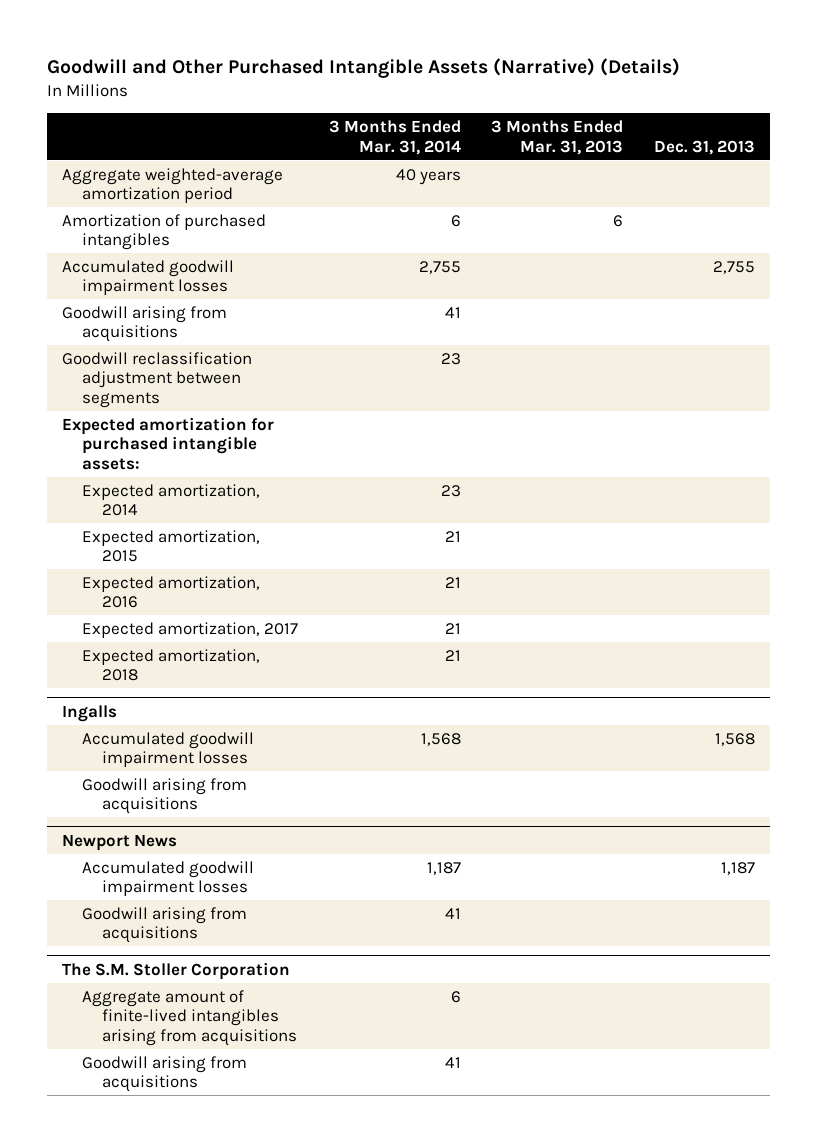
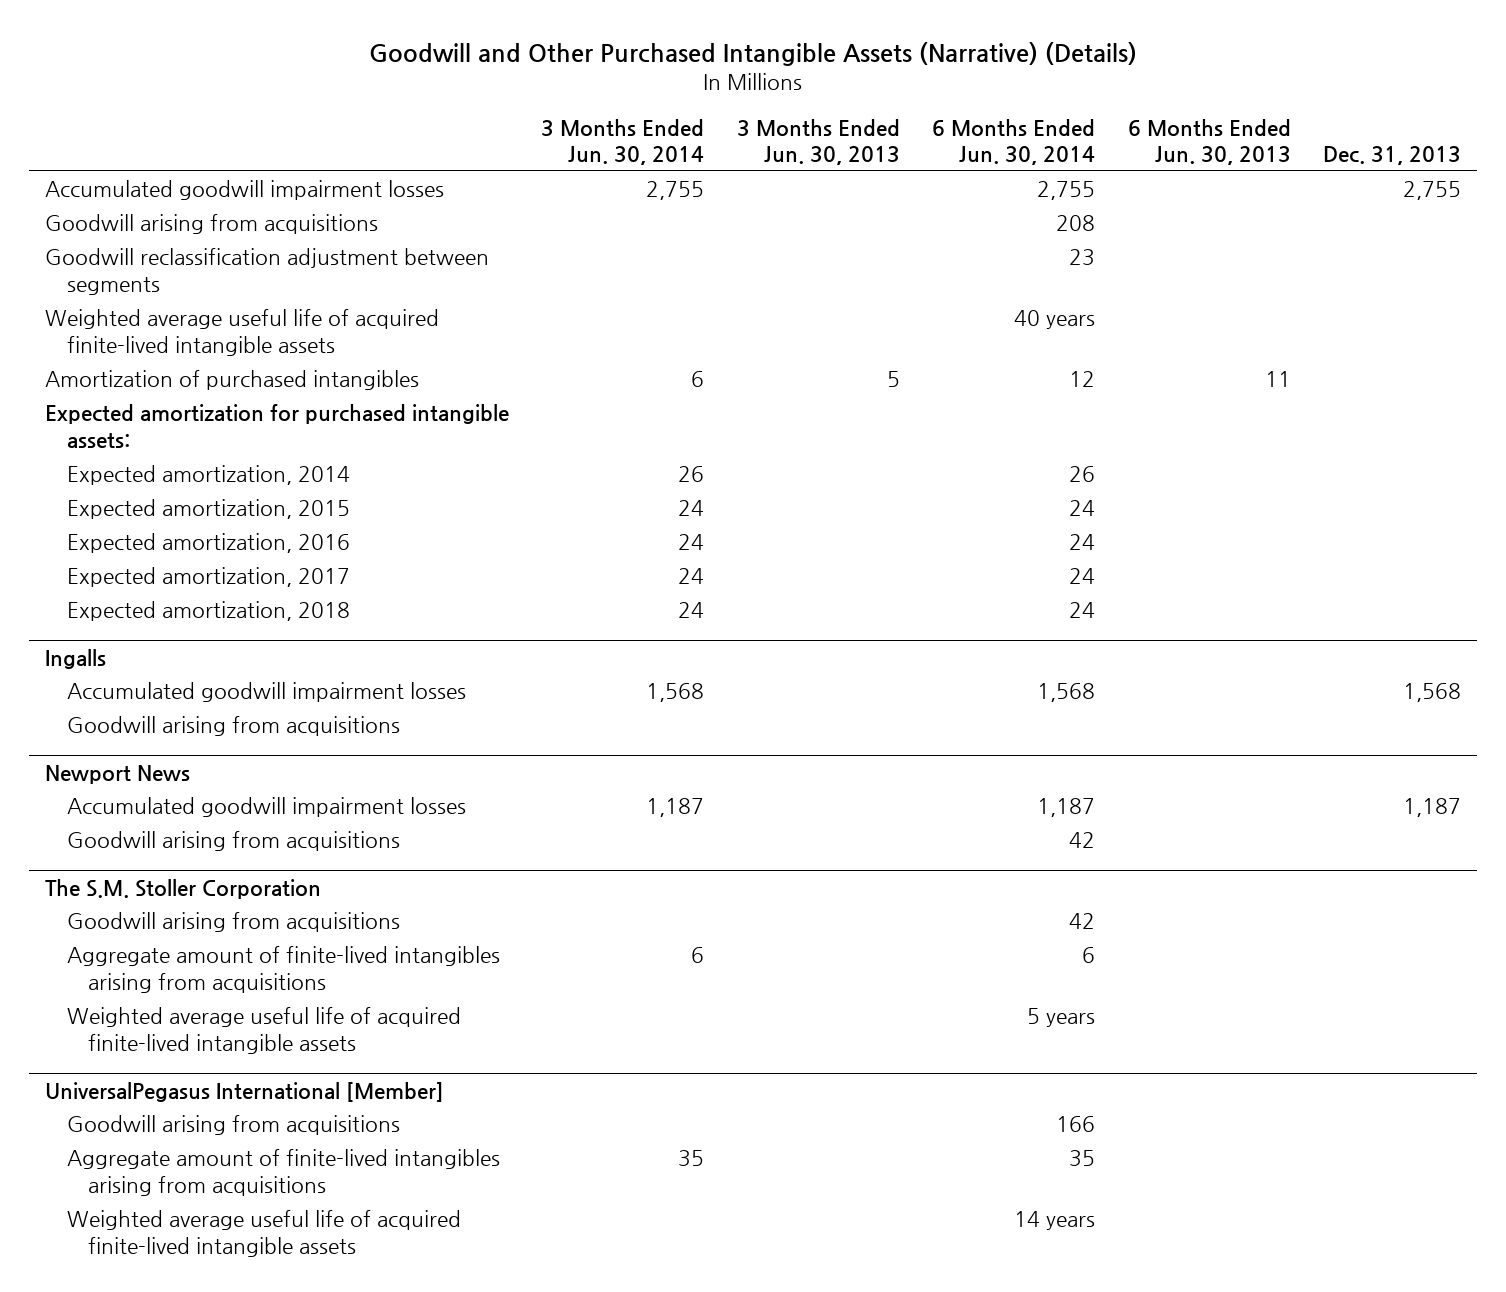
[328,119,461,155] 3 Months Ended Mar. 31, 2014 -> none
[491,119,624,155] 3 Months Ended Mar. 31, 2013 -> none
none -> [541,118,705,165] 3 Months Ended Jun. 30, 2014
none -> [736,118,900,165] 3 Months Ended Jun. 30, 2013
none -> [932,118,1096,165] 6 Months Ended Jun. 30, 2014
none -> [1127,118,1291,165] 6 Months Ended Jun. 30, 2013
[61,167,283,204] Aggregate weighted-average amortization period -> none
none -> [44,309,439,356] Weighted average useful life of acquired finite-lived intangible assets
[61,213,266,251] Amortization of purchased intangibles -> [44,370,419,391] Amortization of purchased intangibles
[82,989,298,1047] Aggregate amount of finite-lived intangibles arising from acquisitions -> [66,946,500,993] Aggregate amount of finite-lived intangibles arising from acquisitions
none -> [66,1007,461,1054] Weighted average useful life of acquired finite-lived intangible assets
none -> [44,1081,444,1102] UniversalPegasus International [Member]
none -> [66,1115,400,1136] Goodwill arising from acquisitions
none -> [66,1149,500,1196] Aggregate amount of finite-lived intangibles arising from acquisitions
none -> [66,1210,461,1257] Weighted average useful life of acquired finite-lived intangible assets

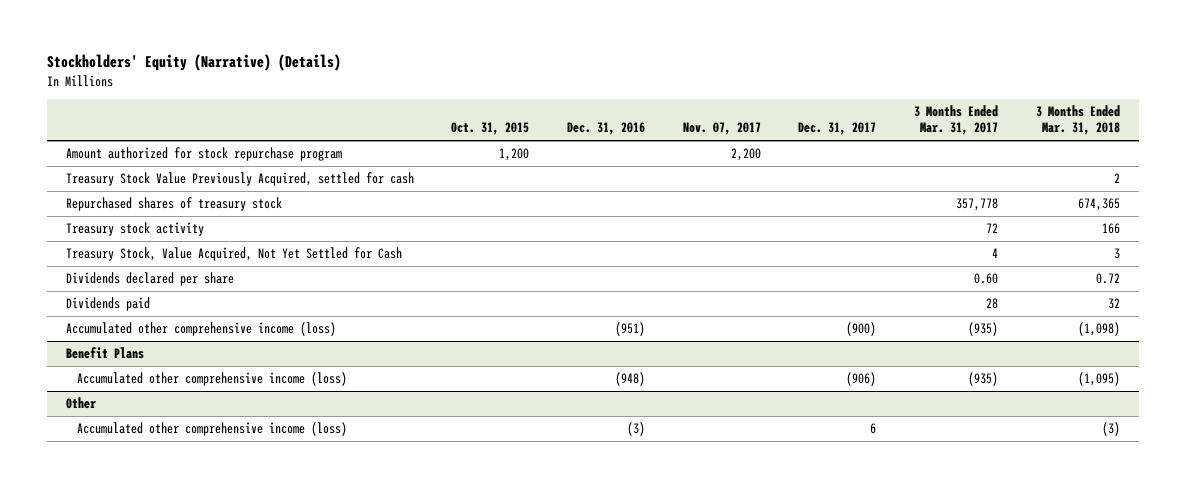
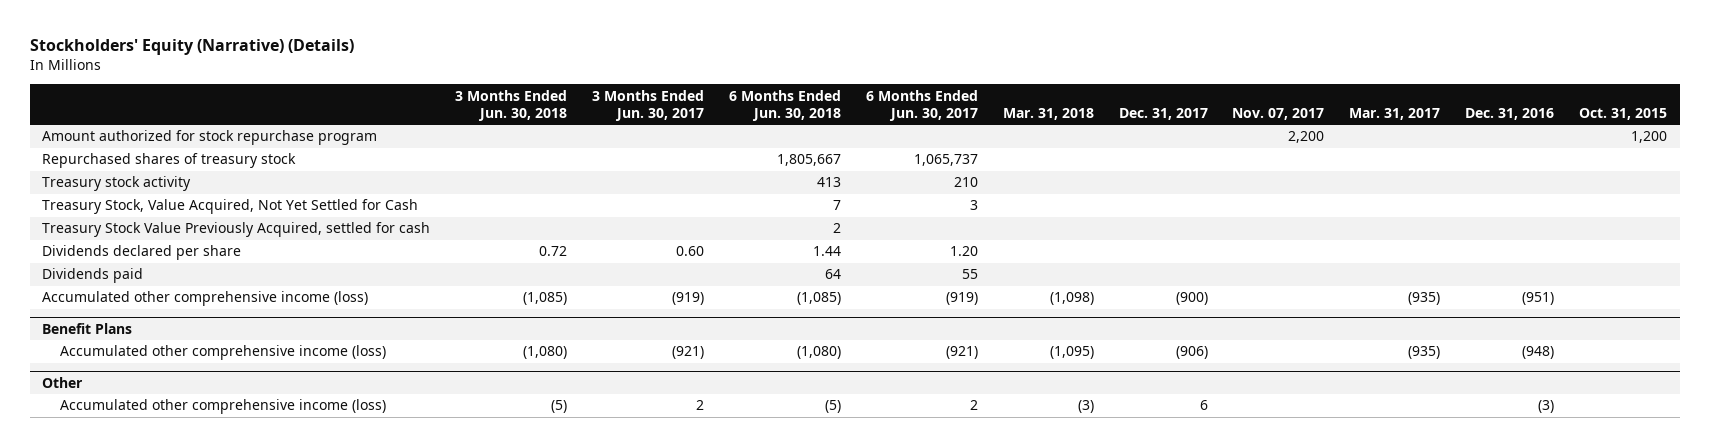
[914,105,999,136] 3 Months Ended Mar. 31, 2017 -> none
[1035,105,1120,136] 3 Months Ended Mar. 31, 2018 -> none
none -> [455,89,568,121] 3 Months Ended Jun. 30, 2018
none -> [592,89,705,121] 3 Months Ended Jun. 30, 2017
none -> [728,89,841,121] 6 Months Ended Jun. 30, 2018
none -> [865,89,978,121] 6 Months Ended Jun. 30, 2017
none -> [1002,107,1094,120] Mar. 31, 2018
none -> [1349,107,1441,120] Mar. 31, 2017
[65,172,414,187] Treasury Stock Value Previously Acquired, settled for cash -> [42,222,431,238] Treasury Stock Value Previously Acquired, settled for cash

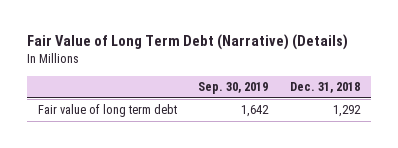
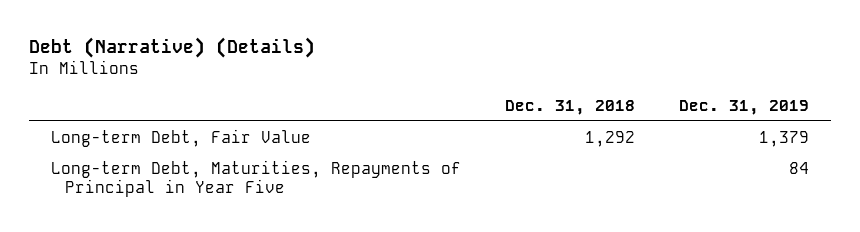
[26,34,348,51] Fair Value of Long Term Debt (Narrative) (Details) -> [28,36,315,58] Debt (Narrative) (Details)
[198,82,269,95] Sep. 30, 2019 -> none
none -> [679,99,810,115] Dec. 31, 2019
[37,104,177,118] Fair value of long term debt -> [50,128,311,147] Long-term Debt, Fair Value
none -> [50,159,461,198] Long-term Debt, Maturities, Repayments of Principal in Year Five

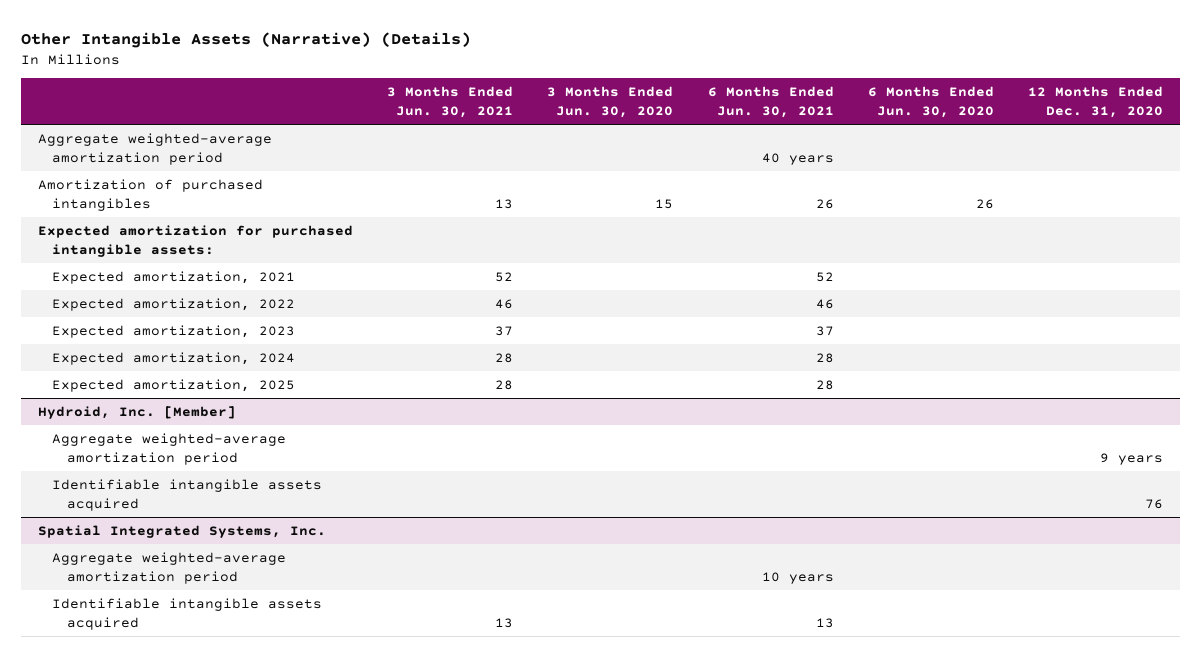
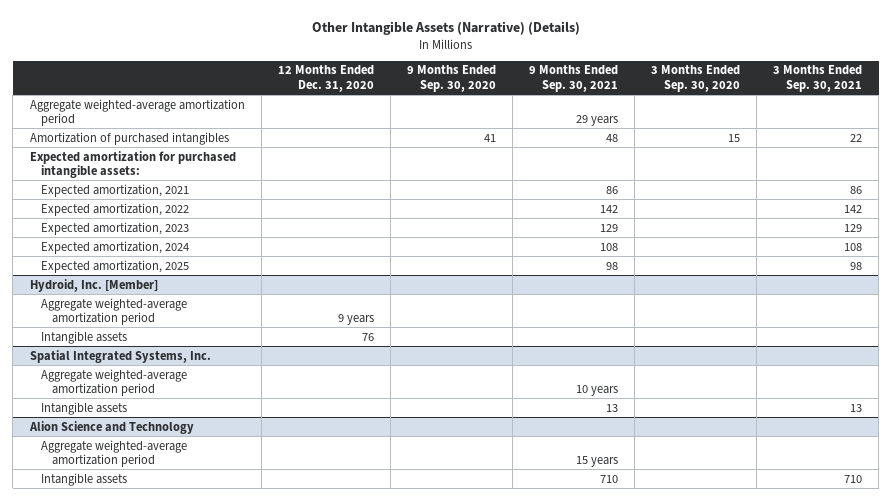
[387,86,514,118] 3 Months Ended Jun. 30, 2021 -> none
[547,86,674,118] 3 Months Ended Jun. 30, 2020 -> none
[707,86,834,118] 6 Months Ended Jun. 30, 2021 -> none
[867,86,994,118] 6 Months Ended Jun. 30, 2020 -> none
none -> [406,65,496,92] 9 Months Ended Sep. 30, 2020
none -> [529,65,619,92] 9 Months Ended Sep. 30, 2021
none -> [651,65,741,92] 3 Months Ended Sep. 30, 2020
none -> [773,65,863,92] 3 Months Ended Sep. 30, 2021
[52,479,323,511] Identifiable intangible assets acquired -> [40,330,127,344] Intangible assets
[52,598,323,630] Identifiable intangible assets acquired -> [40,401,127,415] Intangible assets
none -> [28,420,194,434] Alion Science and Technology
none -> [40,439,187,467] Aggregate weighted-average amortization period
none -> [40,472,127,486] Intangible assets

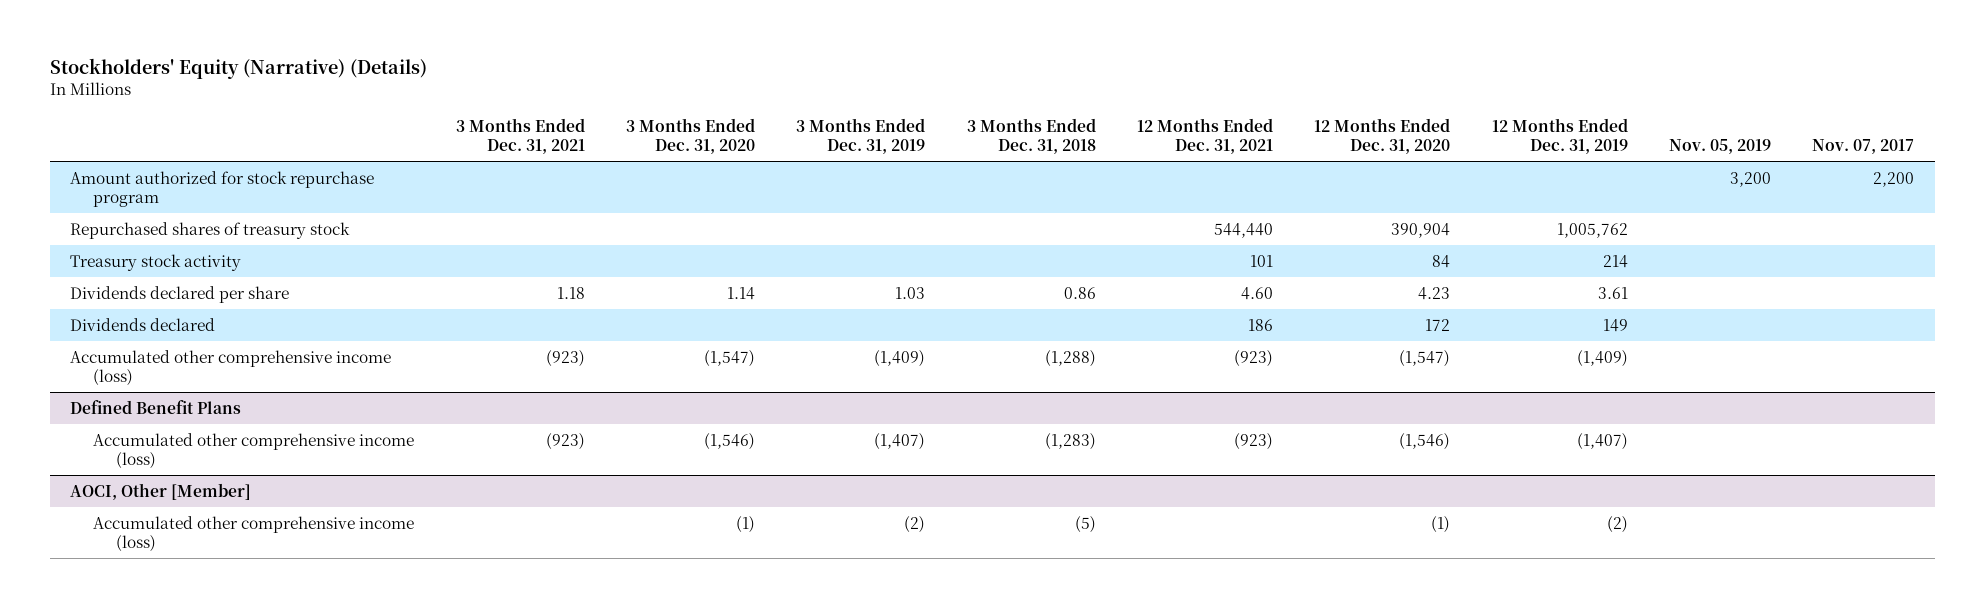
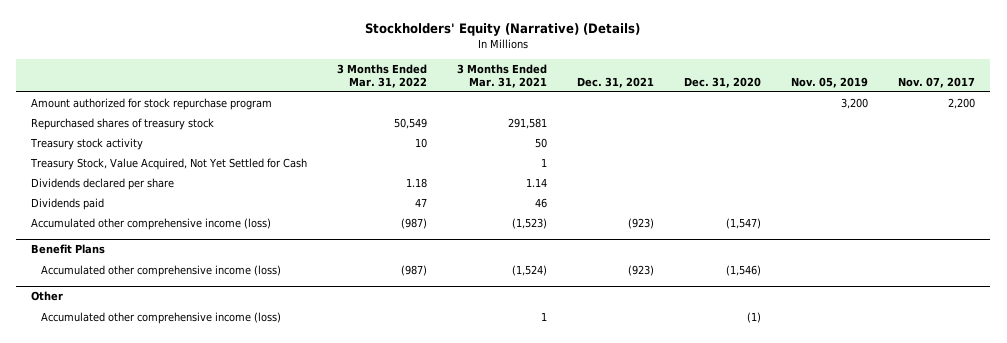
[455,117,585,154] 3 Months Ended Dec. 31, 2021 -> none
[625,117,755,154] 3 Months Ended Dec. 31, 2020 -> none
[796,117,926,154] 3 Months Ended Dec. 31, 2019 -> none
[966,117,1096,154] 3 Months Ended Dec. 31, 2018 -> none
[1137,117,1274,154] 12 Months Ended Dec. 31, 2021 -> none
[1314,117,1451,154] 12 Months Ended Dec. 31, 2020 -> none
[1491,117,1628,154] 12 Months Ended Dec. 31, 2019 -> none
none -> [337,64,428,88] 3 Months Ended Mar. 31, 2022
none -> [457,64,548,88] 3 Months Ended Mar. 31, 2021
none -> [577,76,655,88] Dec. 31, 2021
none -> [684,76,762,88] Dec. 31, 2020
none -> [30,158,308,171] Treasury Stock, Value Acquired, Not Yet Settled for Cash
[70,317,216,331] Dividends declared -> [31,198,105,211] Dividends paid
[70,399,242,414] Defined Benefit Plans -> [31,244,106,255] Benefit Plans
[70,482,252,500] AOCI, Other [Member] -> none
[93,515,415,552] Accumulated other comprehensive income (loss) -> none
none -> [31,291,64,302] Other
none -> [41,312,282,325] Accumulated other comprehensive income (loss)

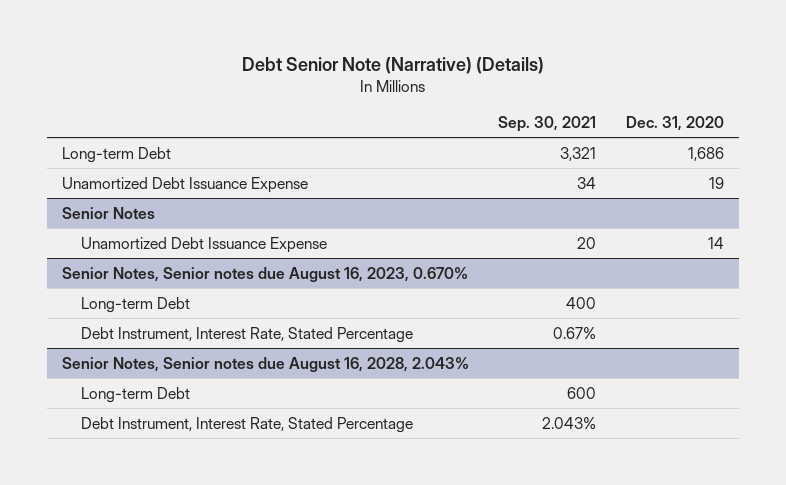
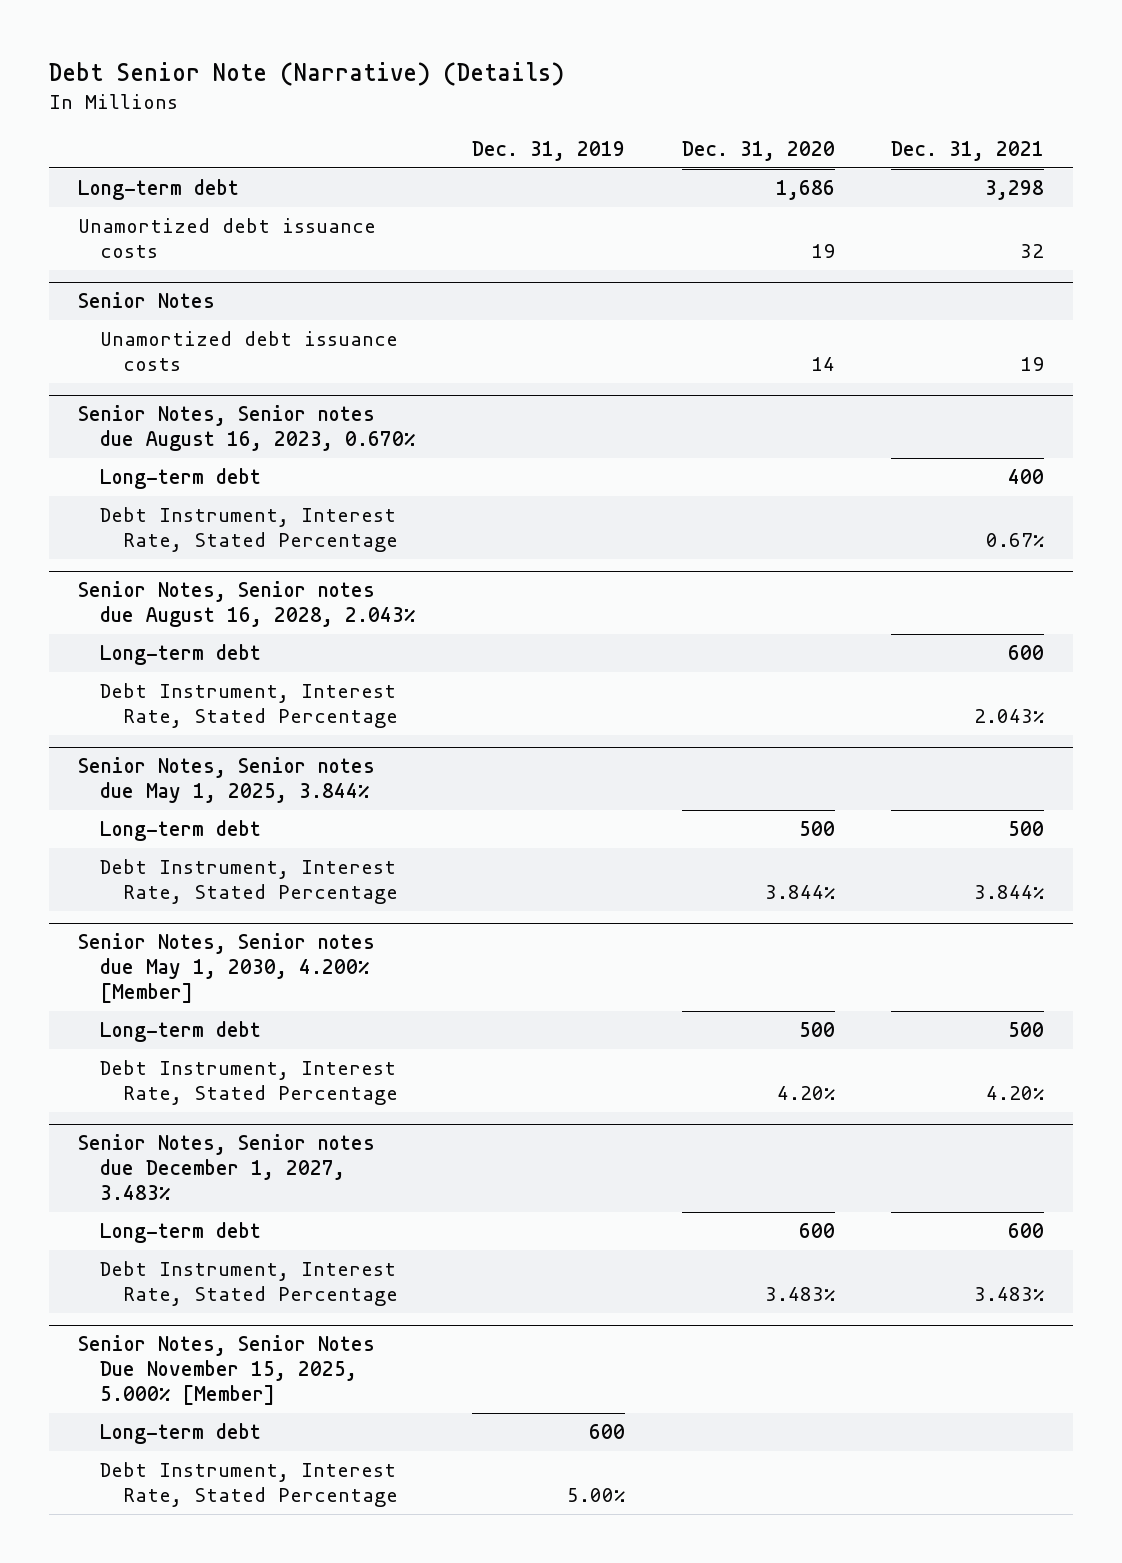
[498,116,597,133] Sep. 30, 2021 -> none
none -> [471,140,625,161] Dec. 31, 2019
none -> [891,140,1045,161] Dec. 31, 2021
[61,146,171,163] Long-term Debt -> [77,179,239,201] Long-term debt
[61,176,308,193] Unamortized Debt Issuance Expense -> [77,218,376,258] Unamortized debt issuance costs
[81,236,328,253] Unamortized Debt Issuance Expense -> [100,331,399,371] Unamortized debt issuance costs
[81,296,191,313] Long-term Debt -> [100,468,262,490] Long-term debt
[81,386,191,403] Long-term Debt -> [100,644,262,666] Long-term debt
none -> [77,757,375,804] Senior Notes, Senior notes due May 1, 2025, 3.844%
none -> [100,820,262,842] Long-term debt
none -> [100,859,398,904] Debt Instrument, Interest Rate, Stated Percentage
none -> [77,933,375,1003] Senior Notes, Senior notes due May 1, 2030, 4.200% [Member]
none -> [100,1021,262,1043] Long-term debt
none -> [100,1060,398,1105] Debt Instrument, Interest Rate, Stated Percentage
none -> [77,1134,375,1200] Senior Notes, Senior notes due December 1, 2027, 3.483%
none -> [100,1222,262,1244] Long-term debt
none -> [100,1261,398,1306] Debt Instrument, Interest Rate, Stated Percentage
none -> [77,1335,375,1405] Senior Notes, Senior Notes Due November 15, 2025, 5.000% [Member]
none -> [100,1423,262,1445] Long-term debt
none -> [100,1462,398,1507] Debt Instrument, Interest Rate, Stated Percentage

